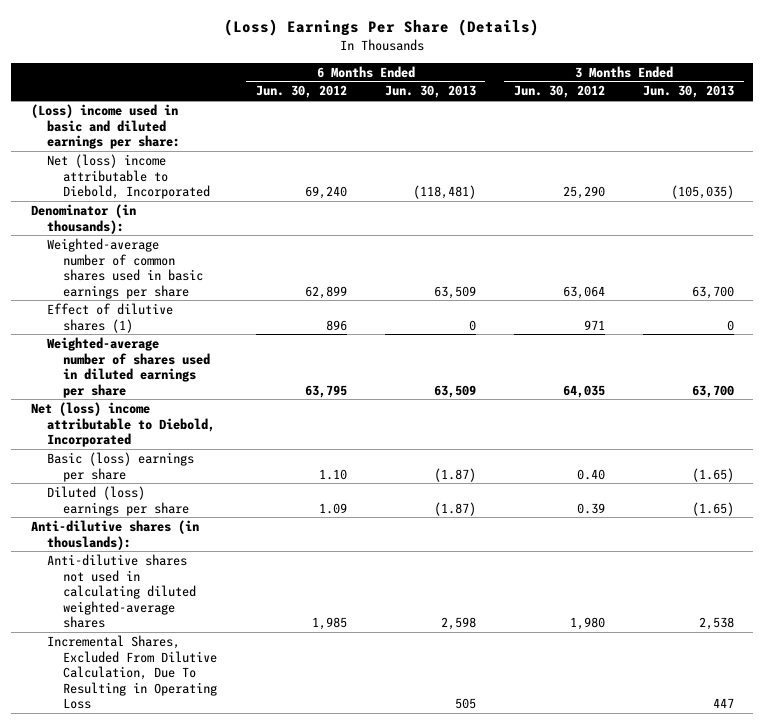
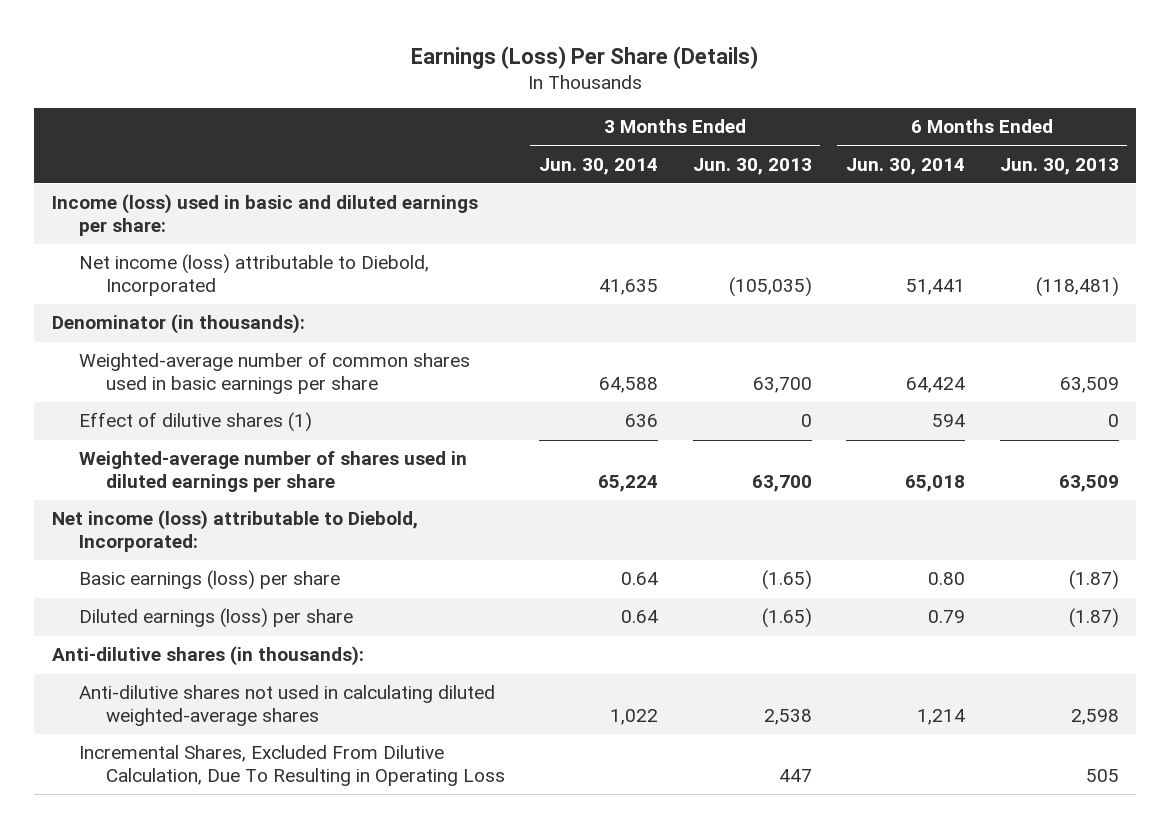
[224,18,540,36] (Loss) Earnings Per Share (Details) -> [411,45,759,69] Earnings (Loss) Per Share (Details)
[255,85,347,99] Jun. 30, 2012 -> none
[514,85,606,99] Jun. 30, 2012 -> none
none -> [539,157,659,175] Jun. 30, 2014
none -> [846,157,966,175] Jun. 30, 2014
[30,103,180,150] (Loss) income used in basic and diluted earnings per share: -> [51,194,478,237] Income (loss) used in basic and diluted earnings per share:
[46,153,211,200] Net (loss) income attributable to Diebold, Incorporated -> [78,254,429,297] Net income (loss) attributable to Diebold, Incorporated
[30,401,215,448] Net (loss) income attributable to Diebold, Incorporated -> [51,510,418,553] Net income (loss) attributable to Diebold, Incorporated:
[46,451,194,482] Basic (loss) earnings per share -> [78,570,340,591] Basic earnings (loss) per share
[46,485,190,516] Diluted (loss) earnings per share -> [78,608,353,629] Diluted earnings (loss) per share
[30,519,199,550] Anti-dilutive shares (in thouslands): -> [51,646,364,667] Anti-dilutive shares (in thousands):

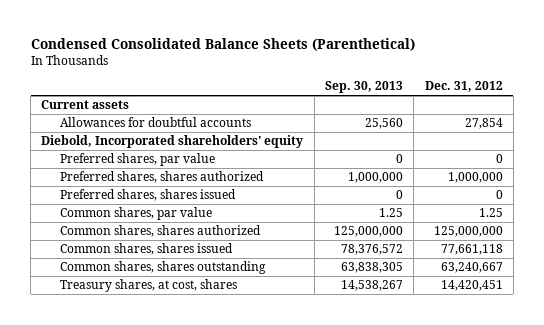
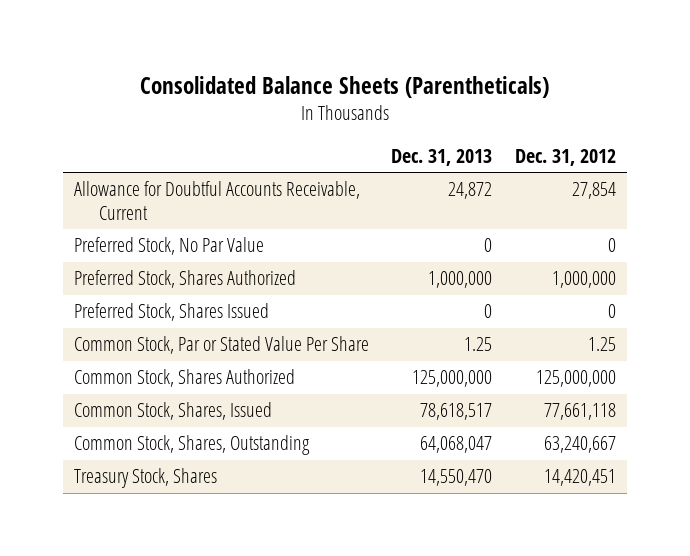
[30,38,415,52] Condensed Consolidated Balance Sheets (Parenthetical) -> [139,75,549,98] Consolidated Balance Sheets (Parentheticals)
[325,81,404,94] Sep. 30, 2013 -> none
none -> [391,148,493,166] Dec. 31, 2013
[41,100,130,110] Current assets -> none
[41,135,304,149] Diebold, Incorporated shareholders' equity -> none
[59,117,251,128] Allowances for doubtful accounts -> [74,181,361,220] Allowance for Doubtful Accounts Receivable, Current
[59,153,215,167] Preferred shares, par value -> [74,237,265,256] Preferred Stock, No Par Value
[59,171,264,184] Preferred shares, shares authorized -> [74,270,297,289] Preferred Stock, Shares Authorized
[59,189,236,202] Preferred shares, shares issued -> [74,303,270,322] Preferred Stock, Shares Issued
[59,207,212,221] Common shares, par value -> [74,336,370,355] Common Stock, Par or Stated Value Per Share
[59,225,261,238] Common shares, shares authorized -> [74,369,296,388] Common Stock, Shares Authorized
[59,243,233,256] Common shares, shares issued -> [74,402,273,421] Common Stock, Shares, Issued
[59,261,266,275] Common shares, shares outstanding -> [74,435,311,456] Common Stock, Shares, Outstanding
[59,279,237,293] Treasury shares, at cost, shares -> [74,468,218,489] Treasury Stock, Shares

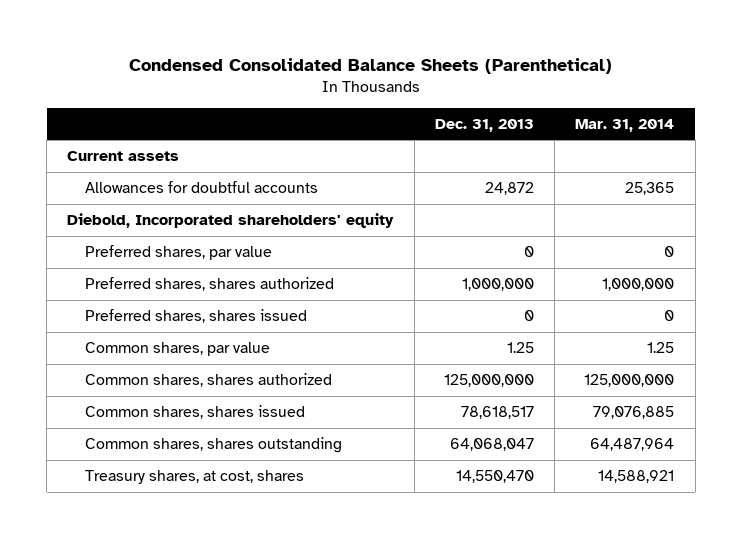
[139,75,549,98] Consolidated Balance Sheets (Parentheticals) -> [128,57,612,74] Condensed Consolidated Balance Sheets (Parenthetical)
[514,148,616,166] Dec. 31, 2012 -> none
none -> [575,118,675,132] Mar. 31, 2014
none -> [67,151,180,162] Current assets
[74,181,361,220] Allowance for Doubtful Accounts Receivable, Current -> [85,181,319,194] Allowances for doubtful accounts
none -> [67,213,395,229] Diebold, Incorporated shareholders' equity
[74,237,265,256] Preferred Stock, No Par Value -> [85,245,273,261] Preferred shares, par value
[74,270,297,289] Preferred Stock, Shares Authorized -> [85,277,335,292] Preferred shares, shares authorized
[74,303,270,322] Preferred Stock, Shares Issued -> [85,309,308,324] Preferred shares, shares issued
[74,336,370,355] Common Stock, Par or Stated Value Per Share -> [85,342,271,357] Common shares, par value
[74,369,296,388] Common Stock, Shares Authorized -> [85,373,333,388] Common shares, shares authorized
[74,402,273,421] Common Stock, Shares, Issued -> [85,405,306,420] Common shares, shares issued
[74,435,311,456] Common Stock, Shares, Outstanding -> [85,437,343,454] Common shares, shares outstanding
[74,468,218,489] Treasury Stock, Shares -> [85,470,305,485] Treasury shares, at cost, shares

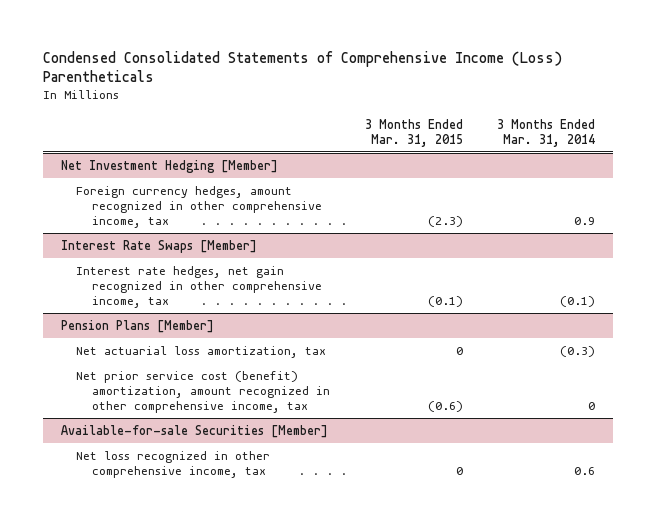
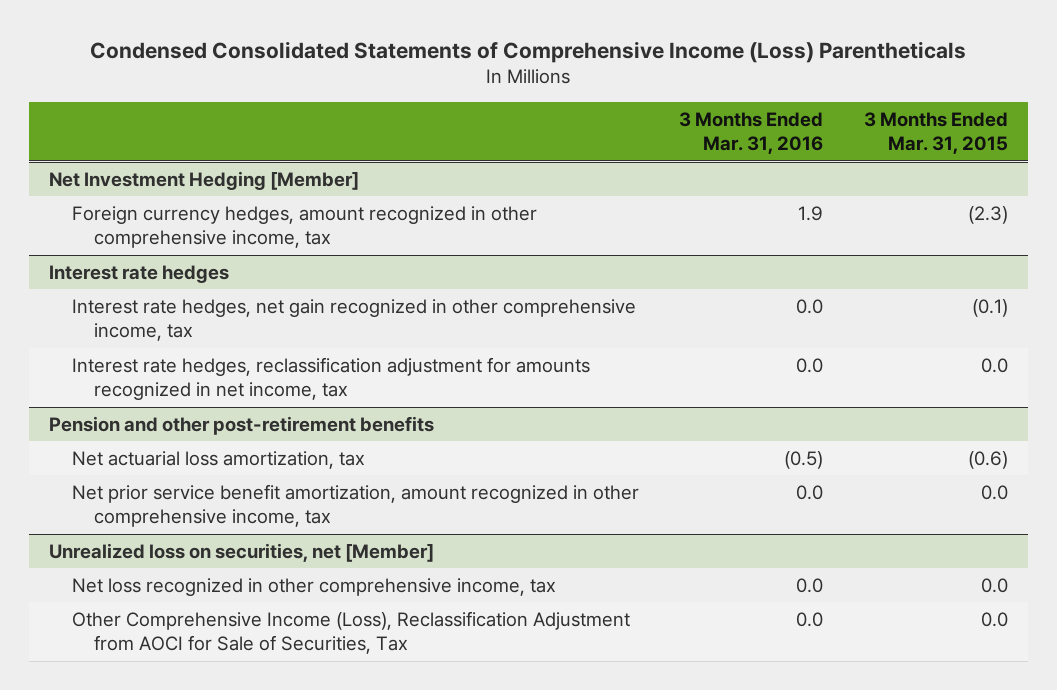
[497,118,596,147] 3 Months Ended Mar. 31, 2014 -> none
none -> [679,111,824,155] 3 Months Ended Mar. 31, 2016
[60,239,257,253] Interest Rate Swaps [Member] -> [49,264,230,283] Interest rate hedges
none -> [71,356,590,401] Interest rate hedges, reclassification adjustment for amounts recognized in net income, tax
[60,319,214,333] Pension Plans [Member] -> [49,415,435,435] Pension and other post-retirement benefits
[455,346,463,355] 0 -> [967,450,1008,469] (0.6)
[76,370,331,413] Net prior service cost (benefit) amortization, amount recognized in other comprehensive income, tax -> [71,483,639,528] Net prior service benefit amortization, amount recognized in other comprehensive income, tax
[427,400,463,412] (0.6) -> [980,484,1008,500] 0.0
[60,424,328,438] Available-for-sale Securities [Member] -> [49,542,435,562] Unrealized loss on securities, net [Member]
[455,466,463,475] 0 -> [980,577,1008,593] 0.0
none -> [71,610,630,655] Other Comprehensive Income (Loss), Reclassification Adjustment from AOCI for Sale of Securities, Tax

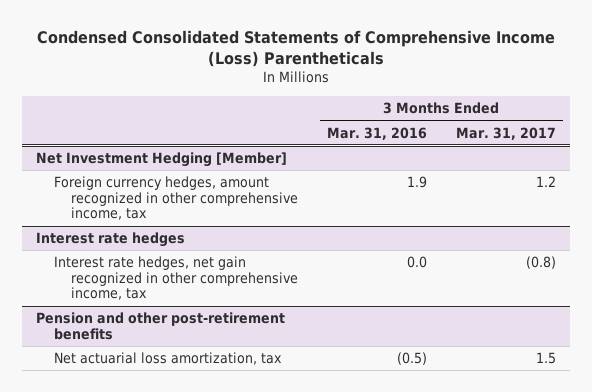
[863,111,1008,155] 3 Months Ended Mar. 31, 2015 -> none
none -> [455,126,556,140] Mar. 31, 2017
[71,356,590,401] Interest rate hedges, reclassification adjustment for amounts recognized in net income, tax -> none
[71,483,639,528] Net prior service benefit amortization, amount recognized in other comprehensive income, tax -> none
[49,542,435,562] Unrealized loss on securities, net [Member] -> none
[71,577,556,596] Net loss recognized in other comprehensive income, tax -> none
[71,610,630,655] Other Comprehensive Income (Loss), Reclassification Adjustment from AOCI for Sale of Securities, Tax -> none

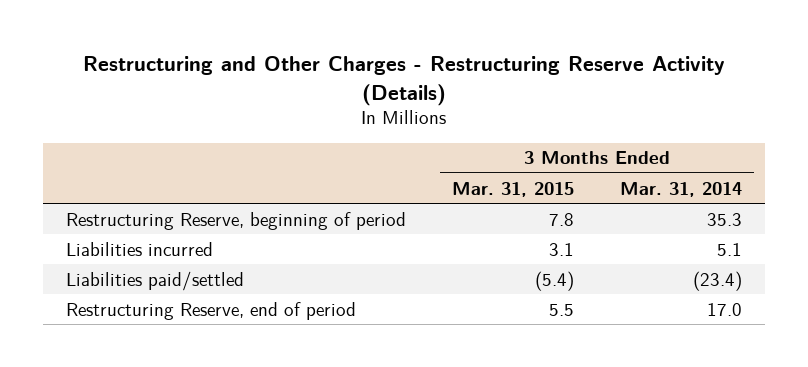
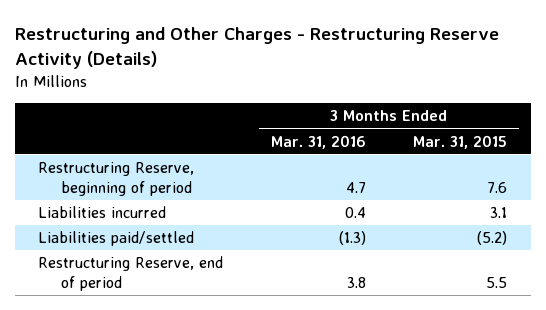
[620,181,743,197] Mar. 31, 2014 -> none
none -> [270,134,366,149] Mar. 31, 2016
[548,212,574,226] 7.8 -> [487,181,508,193] 7.6
[534,270,574,291] (5.4) -> [477,231,508,246] (5.2)

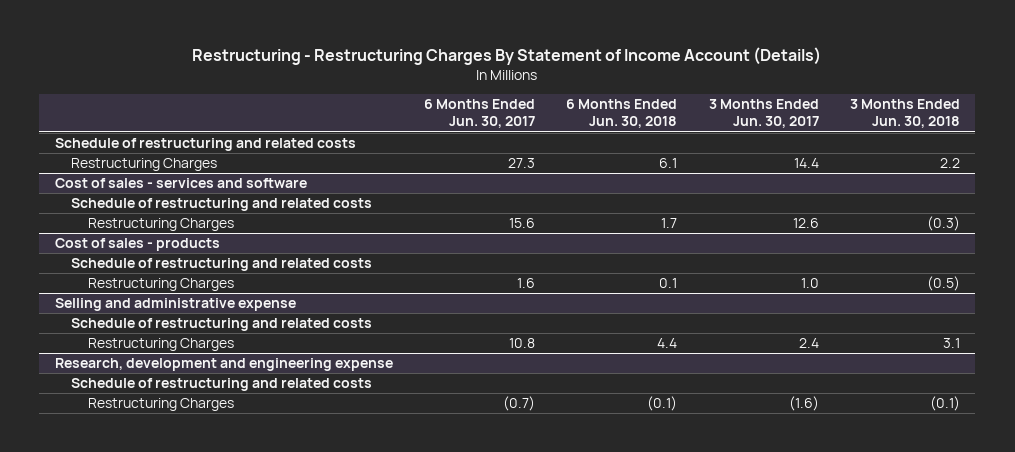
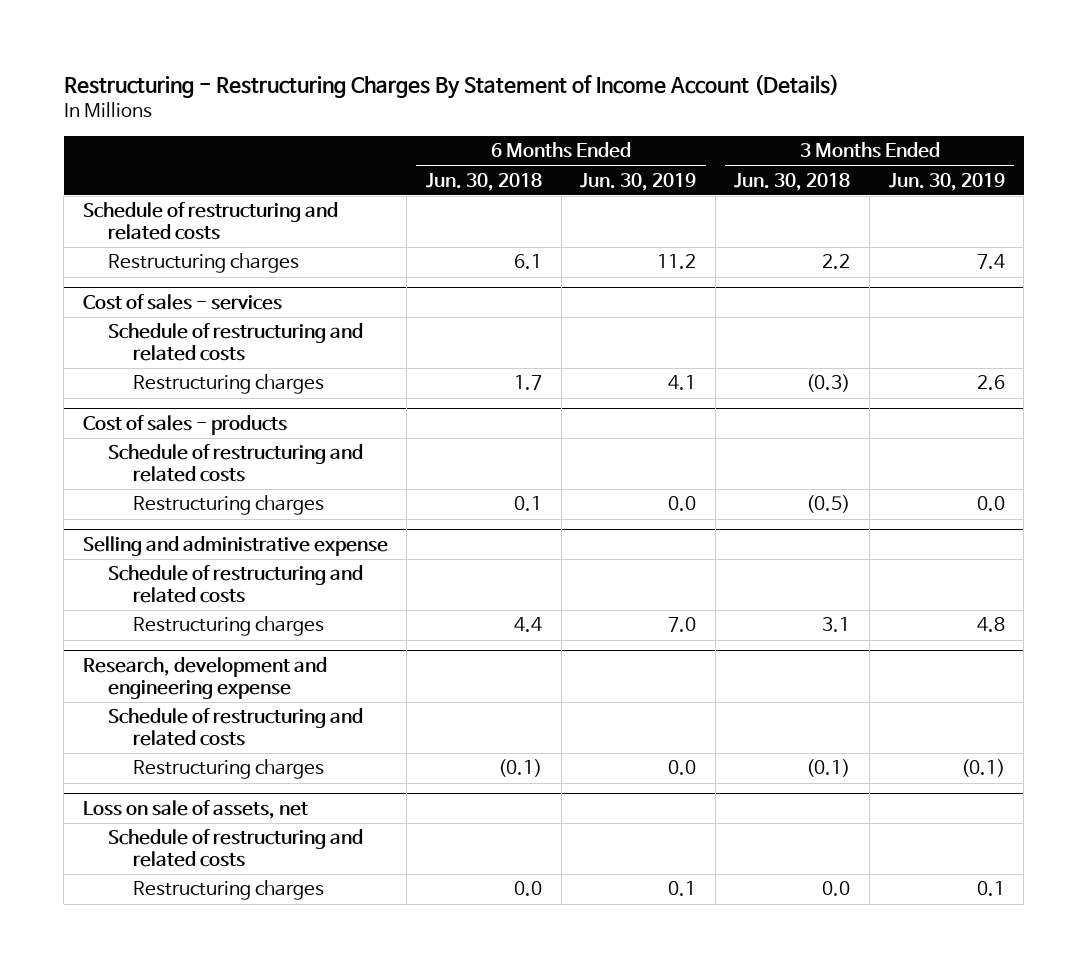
[424,99,536,129] 6 Months Ended Jun. 30, 2017 -> none
[708,99,819,129] 3 Months Ended Jun. 30, 2017 -> none
none -> [580,172,697,191] Jun. 30, 2019
none -> [888,172,1005,191] Jun. 30, 2019
[71,158,218,172] Restructuring Charges -> [107,253,299,274] Restructuring charges
[54,178,307,189] Cost of sales - services and software -> [82,294,282,311] Cost of sales - services
[88,218,235,232] Restructuring Charges -> [132,374,324,395] Restructuring charges
[88,278,235,292] Restructuring Charges -> [132,495,324,516] Restructuring charges
[88,338,235,352] Restructuring Charges -> [132,616,324,637] Restructuring charges
[88,398,235,412] Restructuring Charges -> [132,759,324,780] Restructuring charges
none -> [82,800,308,820] Loss on sale of assets, net
none -> [107,829,363,867] Schedule of restructuring and related costs
none -> [132,880,324,901] Restructuring charges

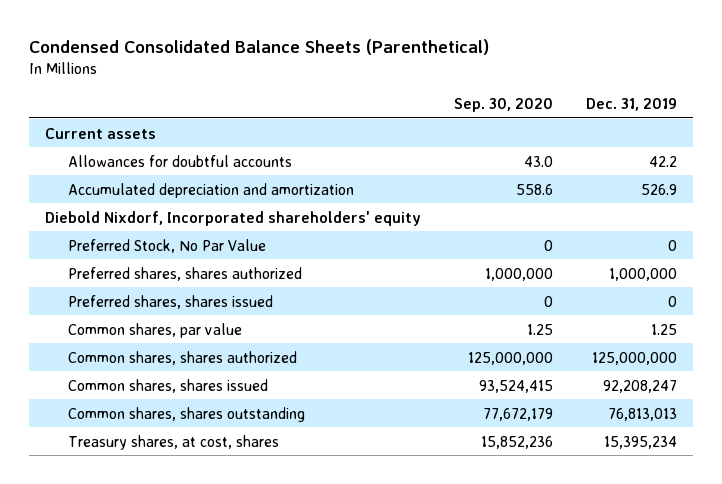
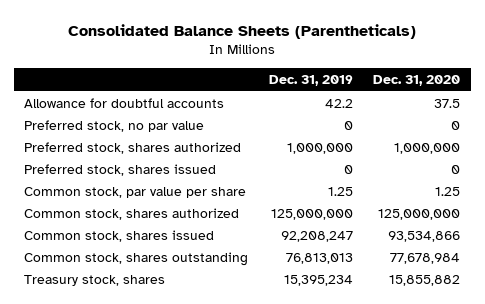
[28,38,489,55] Condensed Consolidated Balance Sheets (Parenthetical) -> [68,23,417,39] Consolidated Balance Sheets (Parentheticals)
[453,98,553,113] Sep. 30, 2020 -> none
none -> [373,75,461,87] Dec. 31, 2020
[44,127,156,139] Current assets -> none
[67,182,354,198] Accumulated depreciation and amortization -> none
[44,210,421,226] Diebold Nixdorf, Incorporated shareholders' equity -> none
[67,154,292,167] Allowances for doubtful accounts -> [24,97,225,108] Allowance for doubtful accounts
[67,238,266,253] Preferred Stock, No Par Value -> [24,119,205,132] Preferred stock, no par value
[67,266,302,281] Preferred shares, shares authorized -> [24,141,242,154] Preferred stock, shares authorized
[67,294,273,309] Preferred shares, shares issued -> [24,163,217,176] Preferred stock, shares issued
[67,322,242,338] Common shares, par value -> [24,186,247,198] Common stock, par value per share
[67,350,297,365] Common shares, shares authorized -> [24,207,240,220] Common stock, shares authorized
[67,378,268,393] Common shares, shares issued -> [24,229,215,242] Common stock, shares issued
[67,406,305,422] Common shares, shares outstanding -> [24,251,249,266] Common stock, shares outstanding
[67,434,279,450] Treasury shares, at cost, shares -> [24,274,166,286] Treasury stock, shares

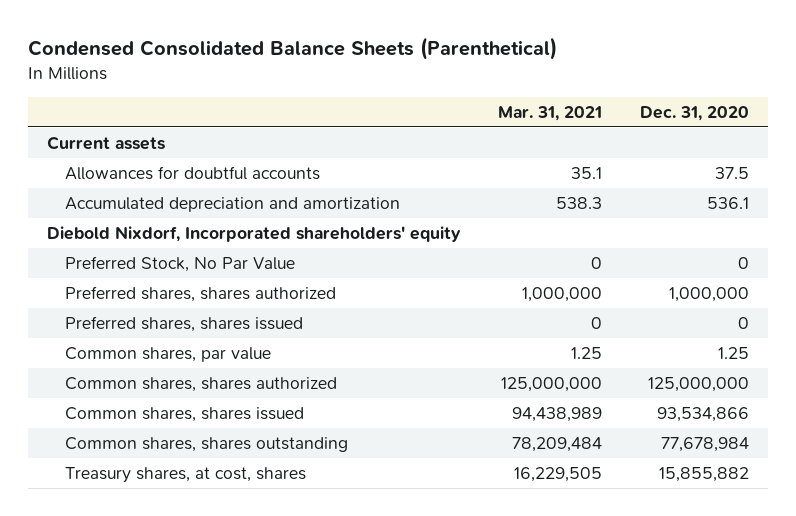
[68,23,417,39] Consolidated Balance Sheets (Parentheticals) -> [28,37,558,61] Condensed Consolidated Balance Sheets (Parenthetical)
[268,75,353,87] Dec. 31, 2019 -> none
none -> [497,105,602,121] Mar. 31, 2021
none -> [46,135,165,150] Current assets
[24,97,225,108] Allowance for doubtful accounts -> [65,165,321,180] Allowances for doubtful accounts
none -> [65,196,401,212] Accumulated depreciation and amortization
none -> [46,225,461,242] Diebold Nixdorf, Incorporated shareholders' equity
[24,119,205,132] Preferred stock, no par value -> [65,255,296,272] Preferred Stock, No Par Value
[24,141,242,154] Preferred stock, shares authorized -> [65,285,337,302] Preferred shares, shares authorized
[24,163,217,176] Preferred stock, shares issued -> [65,315,304,332] Preferred shares, shares issued
[24,186,247,198] Common stock, par value per share -> [65,346,272,362] Common shares, par value
[24,207,240,220] Common stock, shares authorized -> [65,376,338,392] Common shares, shares authorized
[24,229,215,242] Common stock, shares issued -> [65,406,305,422] Common shares, shares issued
[24,251,249,266] Common stock, shares outstanding -> [65,436,349,452] Common shares, shares outstanding
[24,274,166,286] Treasury stock, shares -> [65,466,307,483] Treasury shares, at cost, shares

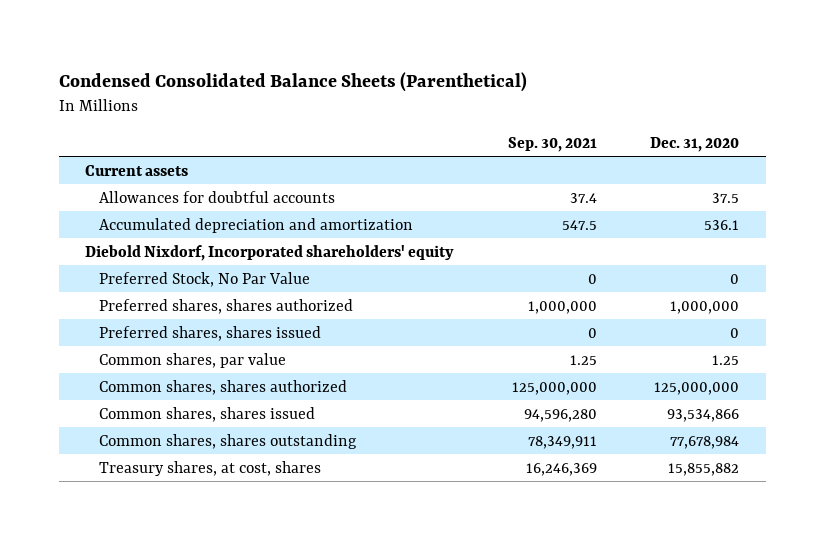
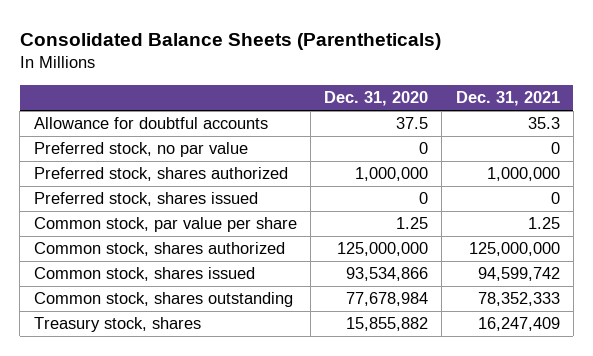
[58,71,527,92] Condensed Consolidated Balance Sheets (Parenthetical) -> [19,32,441,50] Consolidated Balance Sheets (Parentheticals)
[507,137,597,153] Sep. 30, 2021 -> none
none -> [455,91,560,107] Dec. 31, 2021
[85,164,189,176] Current assets -> none
[99,217,414,233] Accumulated depreciation and amortization -> none
[85,244,455,261] Diebold Nixdorf, Incorporated shareholders' equity -> none
[99,190,336,203] Allowances for doubtful accounts -> [33,117,268,130] Allowance for doubtful accounts
[99,271,311,287] Preferred Stock, No Par Value -> [33,142,248,158] Preferred stock, no par value
[99,298,354,314] Preferred shares, shares authorized -> [33,167,288,182] Preferred stock, shares authorized
[99,325,322,341] Preferred shares, shares issued -> [33,192,258,207] Preferred stock, shares issued
[99,352,287,368] Common shares, par value -> [33,217,297,233] Common stock, par value per share
[99,379,348,395] Common shares, shares authorized -> [33,242,285,257] Common stock, shares authorized
[99,406,316,422] Common shares, shares issued -> [33,267,255,282] Common stock, shares issued
[99,433,358,449] Common shares, shares outstanding -> [33,292,293,308] Common stock, shares outstanding
[99,460,322,476] Treasury shares, at cost, shares -> [33,317,201,333] Treasury stock, shares

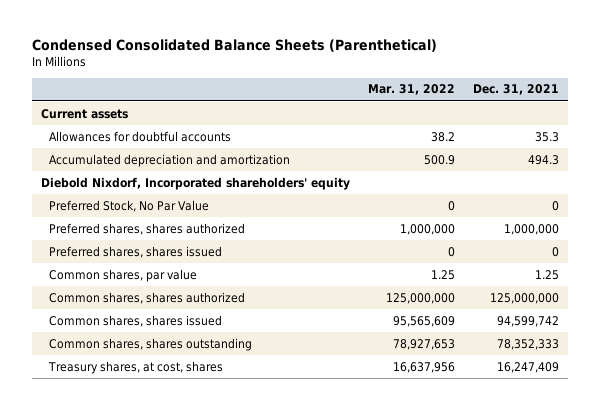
[19,32,441,50] Consolidated Balance Sheets (Parentheticals) -> [31,38,437,52] Condensed Consolidated Balance Sheets (Parenthetical)
[324,91,429,107] Dec. 31, 2020 -> none
none -> [367,84,455,96] Mar. 31, 2022
none -> [40,108,128,119] Current assets
[33,117,268,130] Allowance for doubtful accounts -> [49,130,232,142] Allowances for doubtful accounts
none -> [49,153,291,167] Accumulated depreciation and amortization
none -> [40,176,350,190] Diebold Nixdorf, Incorporated shareholders' equity
[33,142,248,158] Preferred stock, no par value -> [49,199,210,212] Preferred Stock, No Par Value
[33,167,288,182] Preferred stock, shares authorized -> [49,222,246,235] Preferred shares, shares authorized
[33,192,258,207] Preferred stock, shares issued -> [49,245,223,258] Preferred shares, shares issued
[33,217,297,233] Common stock, par value per share -> [49,268,198,282] Common shares, par value
[33,242,285,257] Common stock, shares authorized -> [49,291,246,304] Common shares, shares authorized
[33,267,255,282] Common stock, shares issued -> [49,314,223,327] Common shares, shares issued
[33,292,293,308] Common stock, shares outstanding -> [49,337,253,351] Common shares, shares outstanding
[33,317,201,333] Treasury stock, shares -> [48,360,224,374] Treasury shares, at cost, shares

